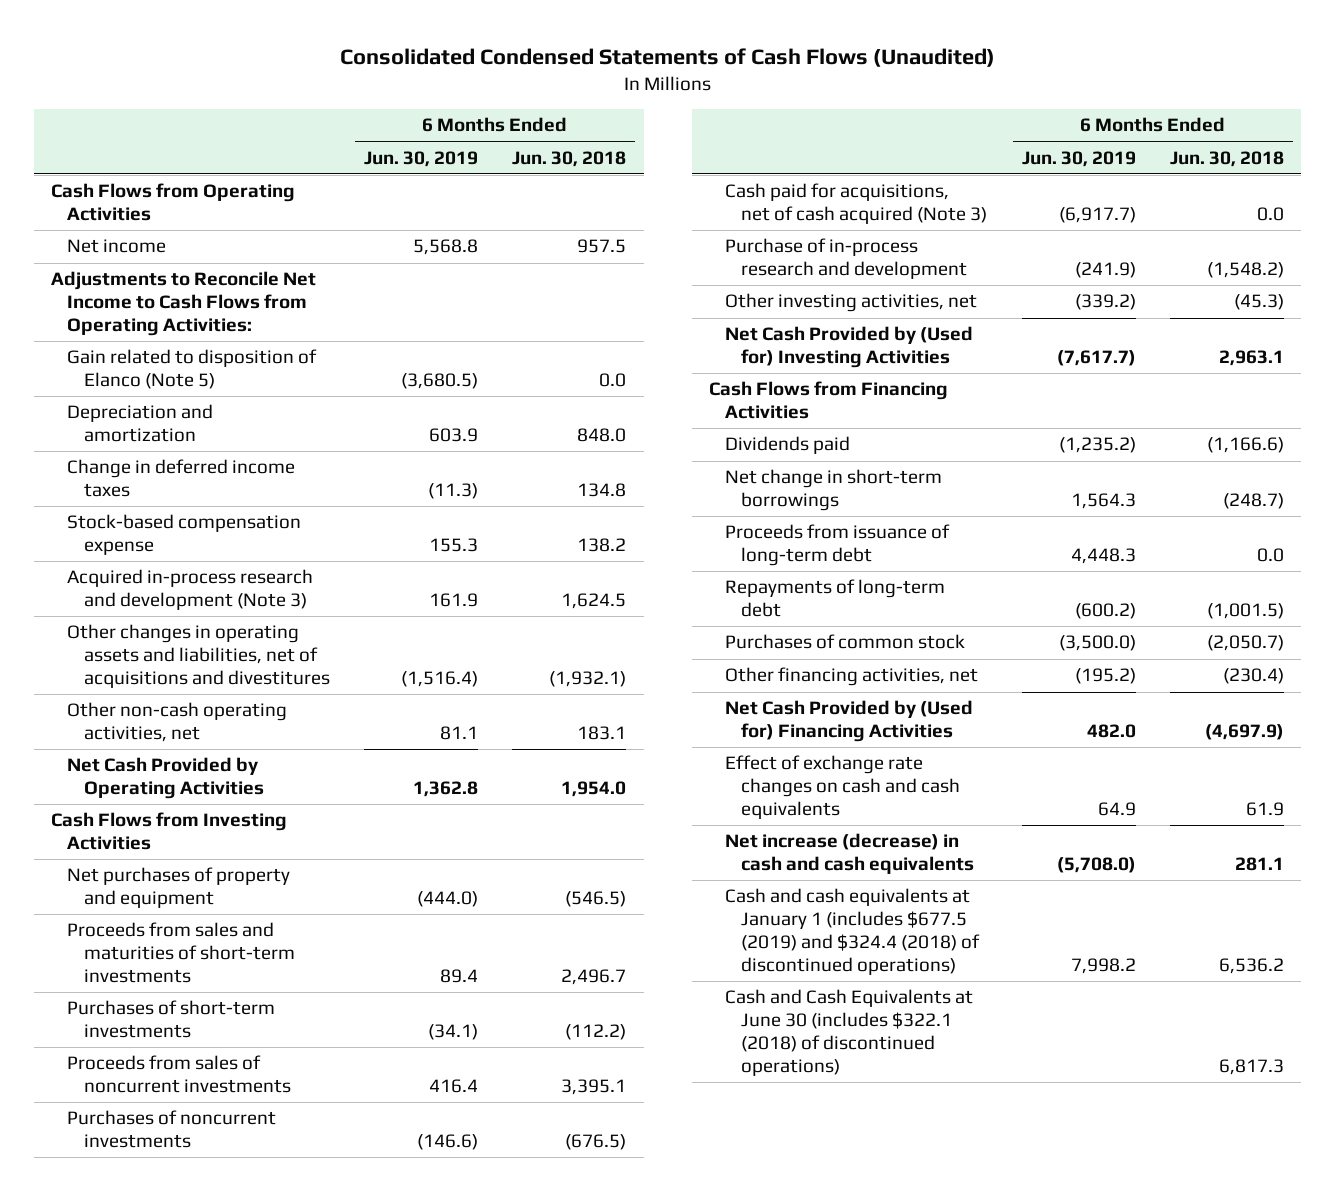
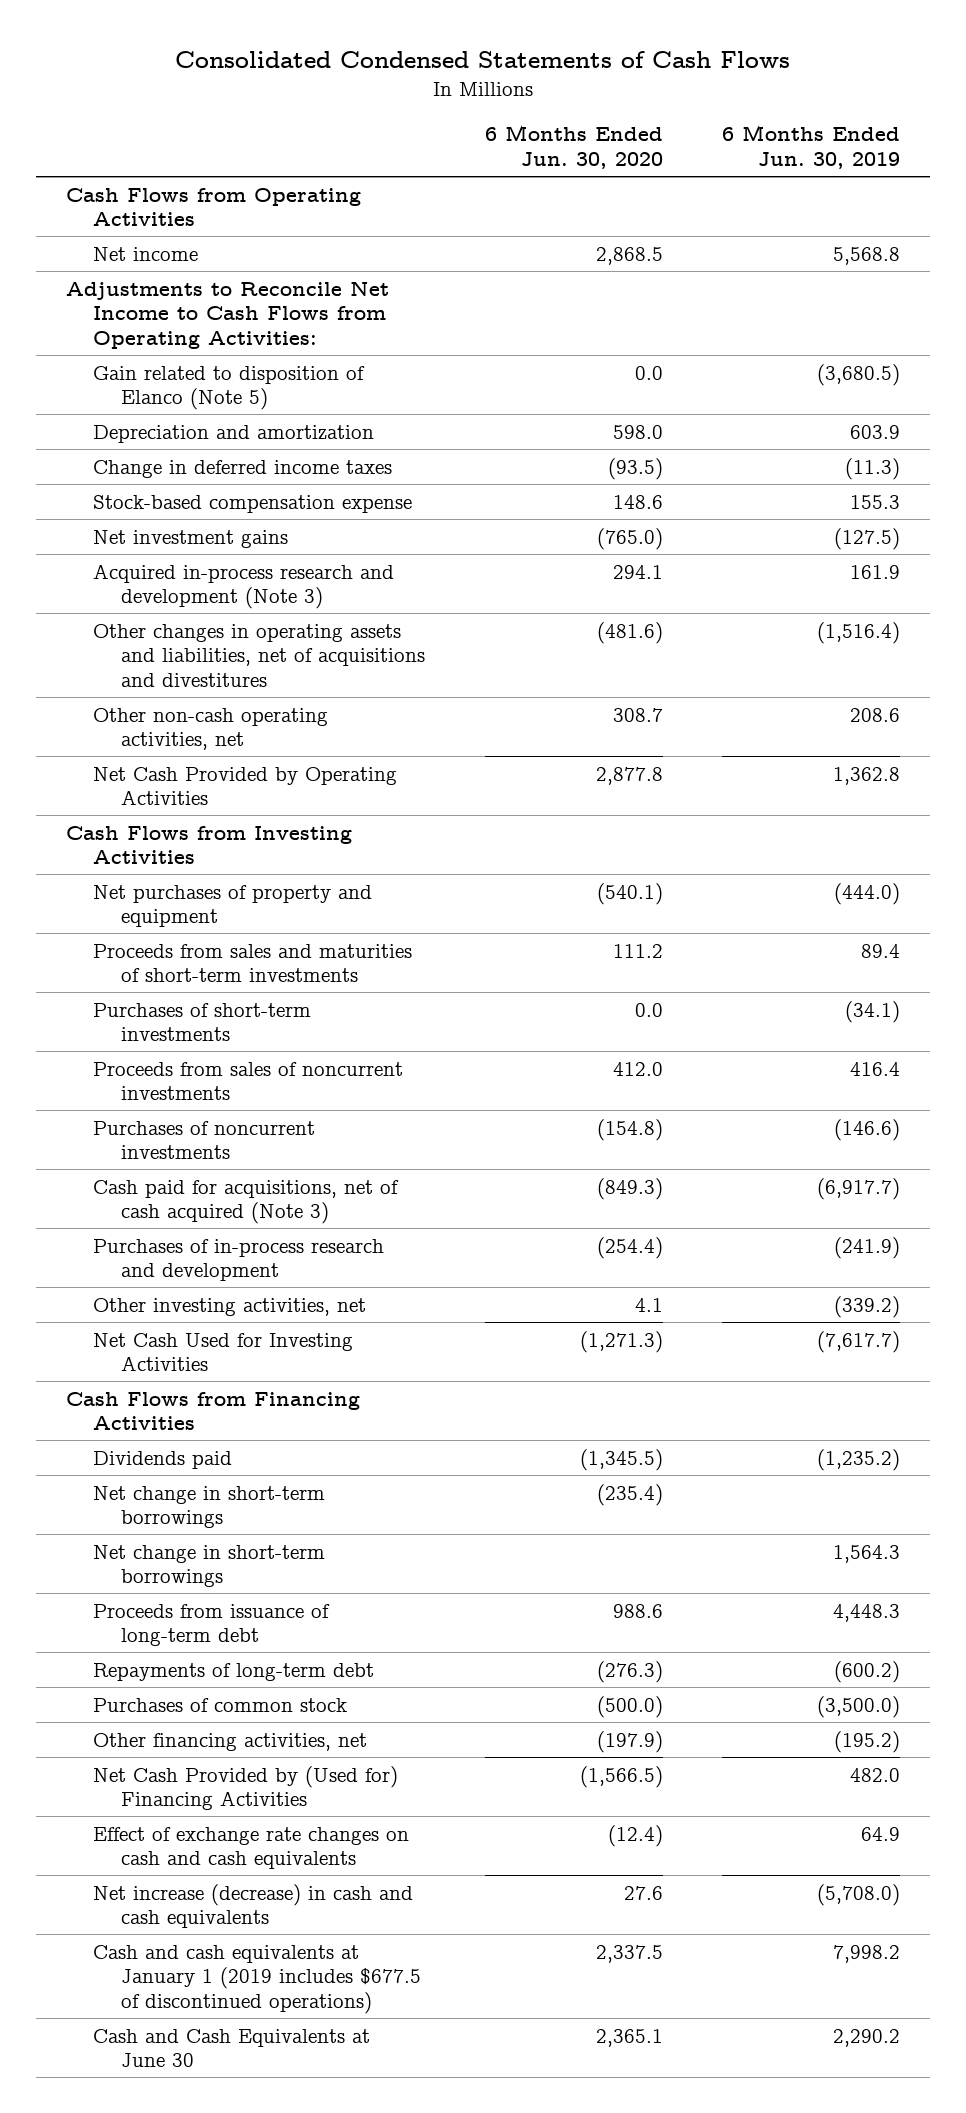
[339,47,995,67] Consolidated Condensed Statements of Cash Flows (Unaudited) -> [175,51,791,69] Consolidated Condensed Statements of Cash Flows
[512,150,627,167] Jun. 30, 2018 -> none
none -> [484,125,663,169] 6 Months Ended Jun. 30, 2020
none -> [93,529,289,548] Net investment gains
[440,726,479,741] 81.1 -> [850,707,901,722] 208.6
[725,238,968,280] Purchase of in-process research and development -> [93,1238,385,1282] Purchases of in-process research and development
[725,326,974,369] Net Cash Provided by (Used for) Investing Activities -> [93,1332,354,1372] Net Cash Used for Investing Activities
none -> [93,1485,326,1529] Net change in short-term borrowings
[725,989,974,1076] Cash and Cash Equivalents at June 30 (includes $322.1 (2018) of discontinued operations) -> none
[725,888,981,975] Cash and cash equivalents at January 1 (includes $677.5 (2019) and $324.4 (2018) of discontinued operations) -> [93,1944,422,2014] Cash and cash equivalents at January 1 (2019 includes $677.5 of discontinued operations)
none -> [93,2028,371,2068] Cash and Cash Equivalents at June 30

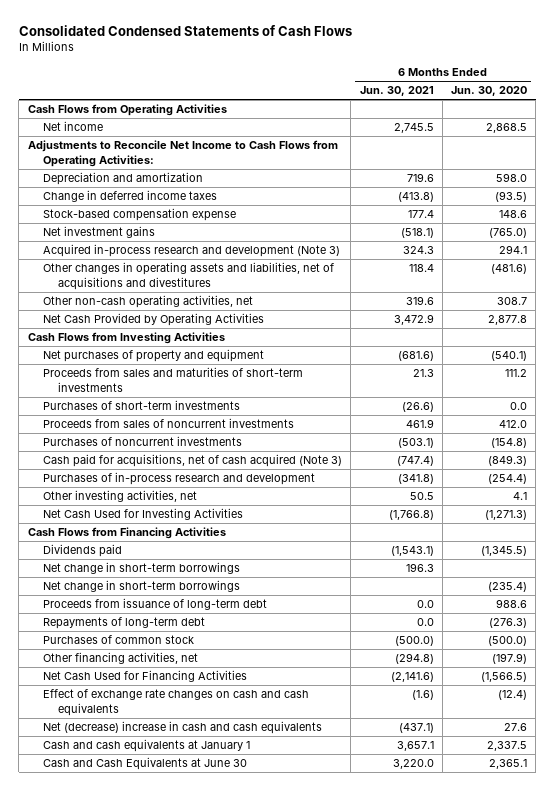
[722,125,901,169] 6 Months Ended Jun. 30, 2019 -> none
none -> [359,86,434,97] Jun. 30, 2021
[93,365,366,411] Gain related to disposition of Elanco (Note 5) -> none
[93,1485,326,1529] Net change in short-term borrowings -> [43,580,241,593] Net change in short-term borrowings
[93,1765,399,1811] Net Cash Provided by (Used for) Financing Activities -> [43,670,248,683] Net Cash Used for Financing Activities
[93,1883,414,1929] Net increase (decrease) in cash and cash equivalents -> [43,721,323,735] Net (decrease) increase in cash and cash equivalents
[93,1944,422,2014] Cash and cash equivalents at January 1 (2019 includes $677.5 of discontinued operations) -> [43,739,251,753] Cash and cash equivalents at January 1

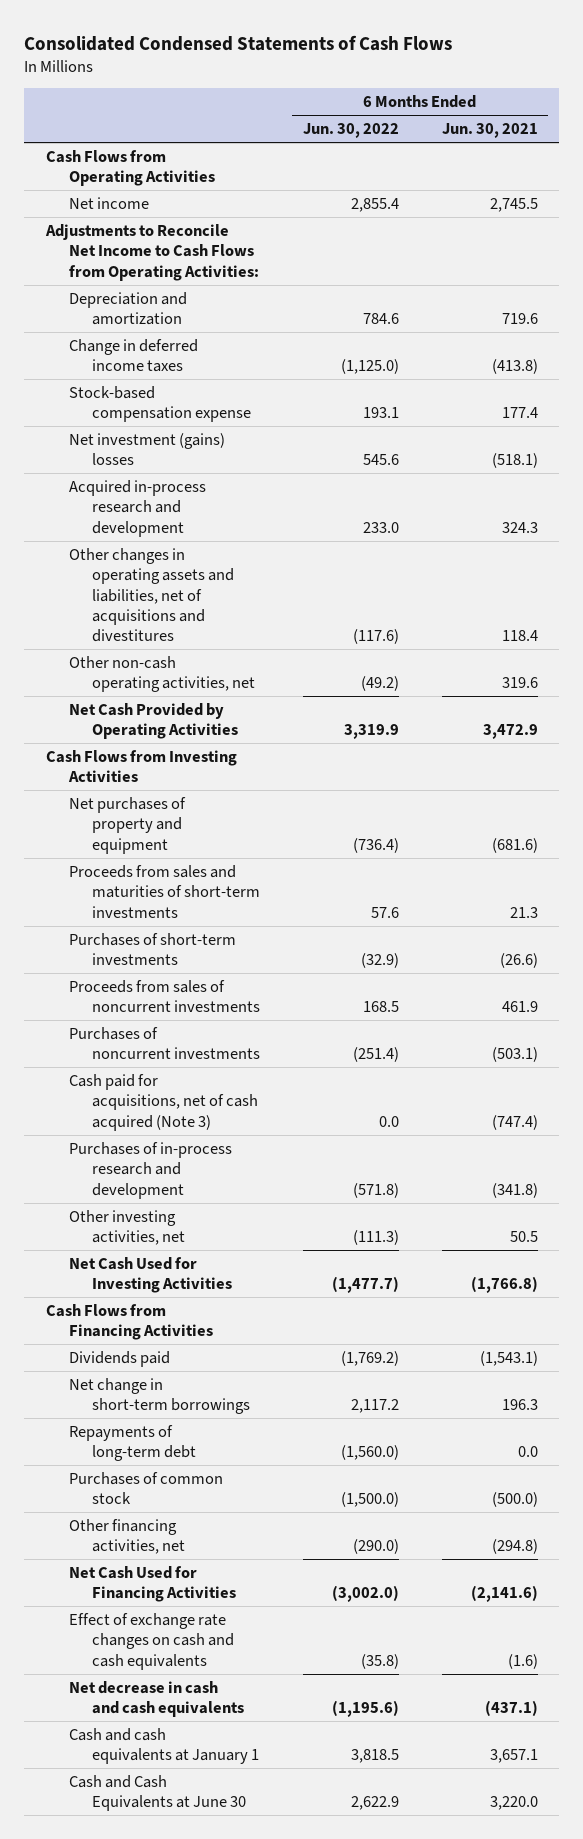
[450,86,527,97] Jun. 30, 2020 -> none
none -> [302,123,399,139] Jun. 30, 2022
[43,226,156,239] Net investment gains -> [68,432,225,466] Net investment (gains) losses
[43,244,341,258] Acquired in-process research and development (Note 3) -> [68,479,206,537] Acquired in-process research and development
[43,580,241,593] Net change in short-term borrowings -> none
[43,598,268,611] Proceeds from issuance of long-term debt -> none
[43,721,323,735] Net (decrease) increase in cash and cash equivalents -> [68,1680,244,1718] Net decrease in cash and cash equivalents

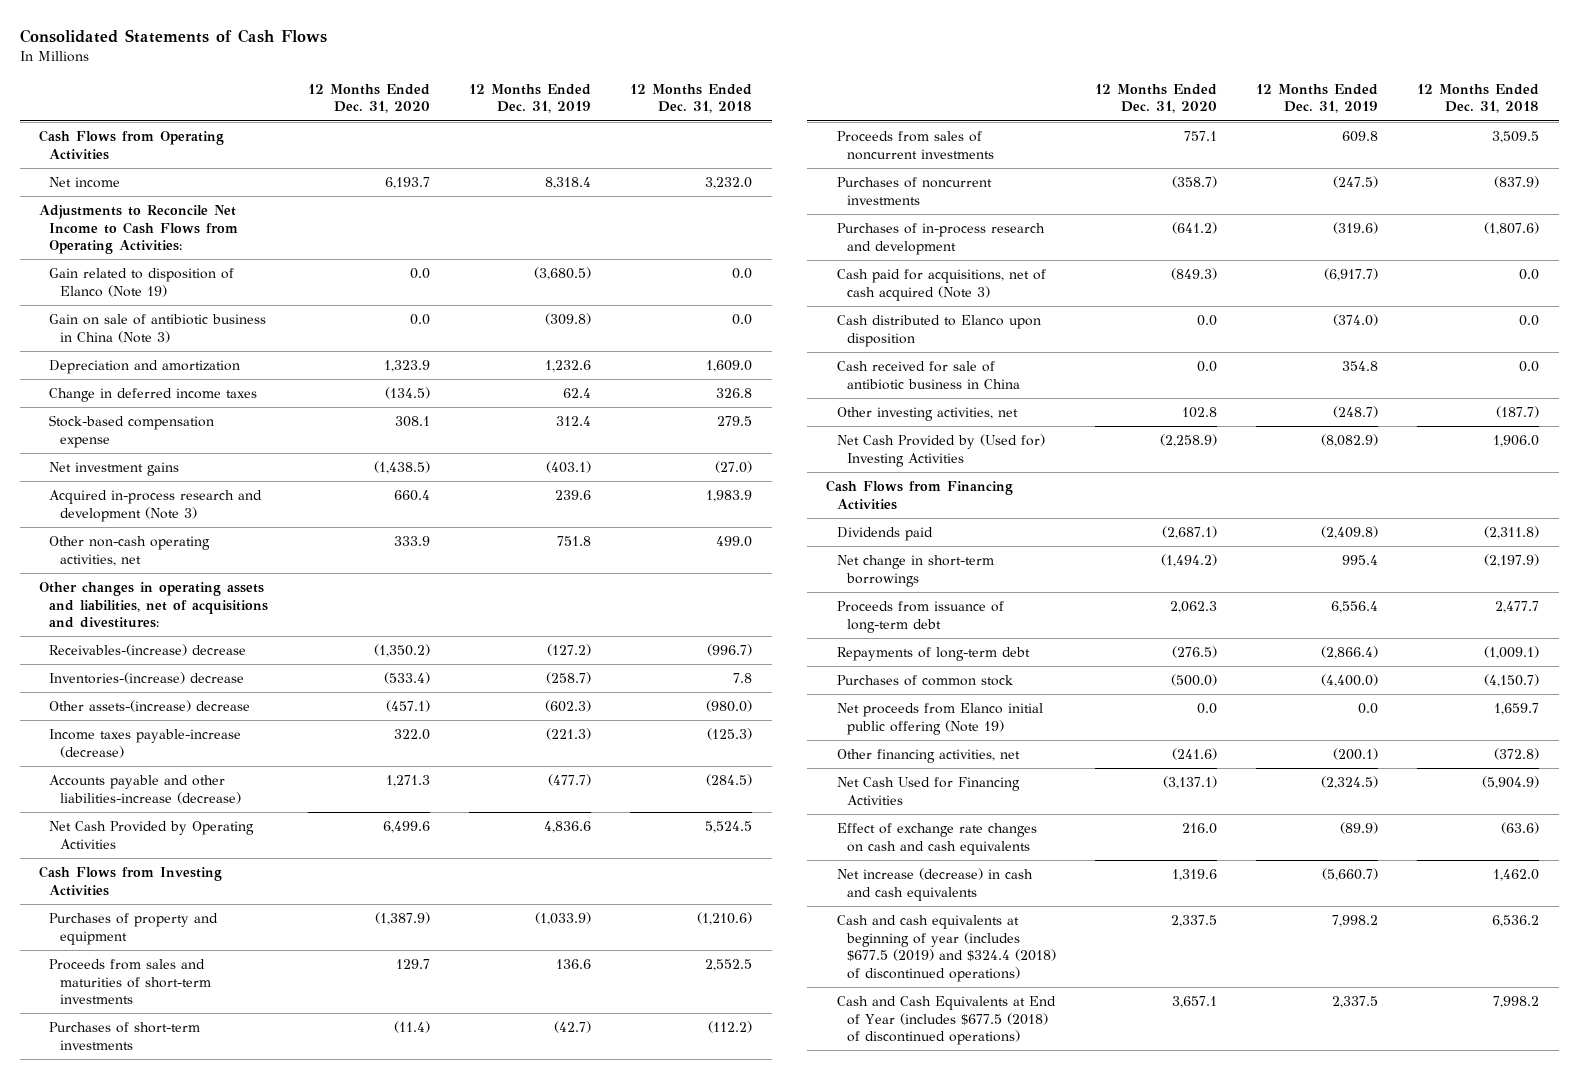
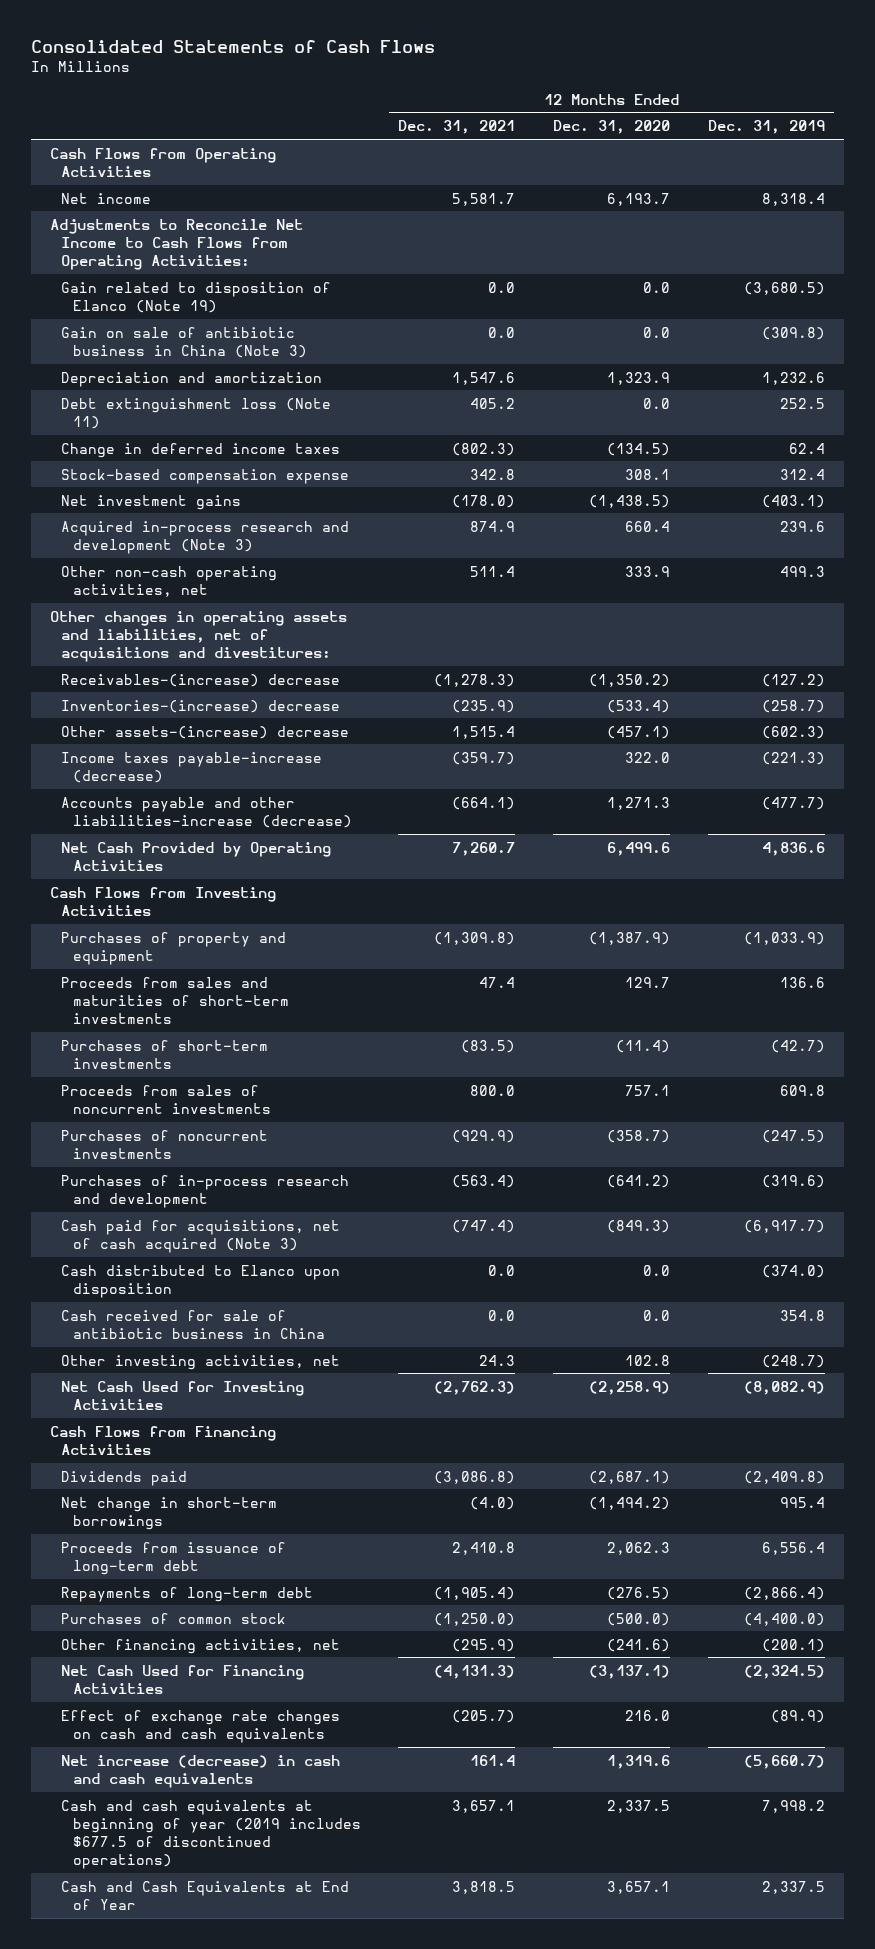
[630,83,753,114] 12 Months Ended Dec. 31, 2018 -> none
none -> [398,120,516,135] Dec. 31, 2021
none -> [61,397,332,429] Debt extinguishment loss (Note 11)
[556,535,591,546] 751.8 -> [780,565,826,577] 499.3
[836,433,1045,467] Net Cash Provided by (Used for) Investing Activities -> [61,1380,305,1410] Net Cash Used for Investing Activities
[836,702,1043,735] Net proceeds from Elanco initial public offering (Note 19) -> none
[836,914,1057,982] Cash and cash equivalents at beginning of year (includes $677.5 (2019) and $324.4 (2018) of discontinued operations) -> [61,1799,361,1870] Cash and cash equivalents at beginning of year (2019 includes $677.5 of discontinued operations)
[836,995,1056,1046] Cash and Cash Equivalents at End of Year (includes $677.5 (2018) of discontinued operations) -> [61,1880,350,1910] Cash and Cash Equivalents at End of Year

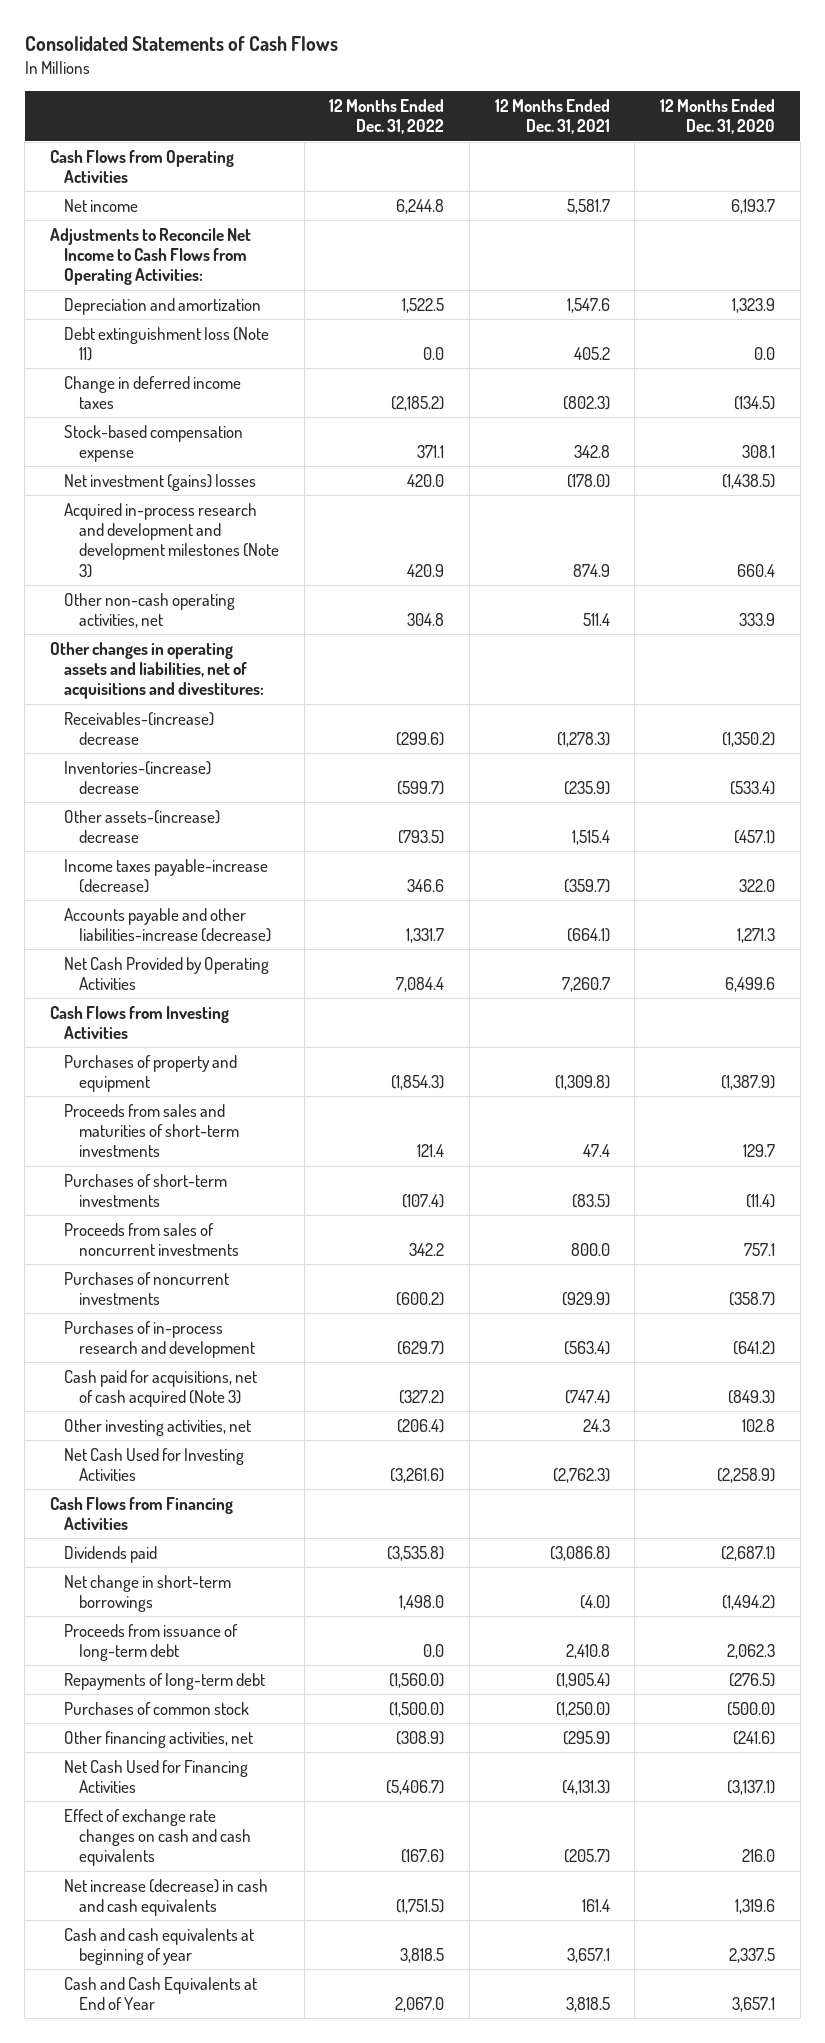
[708,120,826,135] Dec. 31, 2019 -> none
none -> [329,99,445,135] 12 Months Ended Dec. 31, 2022
[61,281,332,313] Gain related to disposition of Elanco (Note 19) -> none
[61,326,307,358] Gain on sale of antibiotic business in China (Note 3) -> none
[61,494,242,510] Net investment gains -> [64,473,257,491] Net investment (gains) losses
[61,520,350,554] Acquired in-process research and development (Note 3) -> [64,502,279,578] Acquired in-process research and development and development milestones (Note 3)
[61,1264,341,1298] Cash distributed to Elanco upon disposition -> none
[61,1309,325,1339] Cash received for sale of antibiotic business in China -> none
[61,1799,361,1870] Cash and cash equivalents at beginning of year (2019 includes $677.5 of discontinued operations) -> [64,1927,255,1965] Cash and cash equivalents at beginning of year

